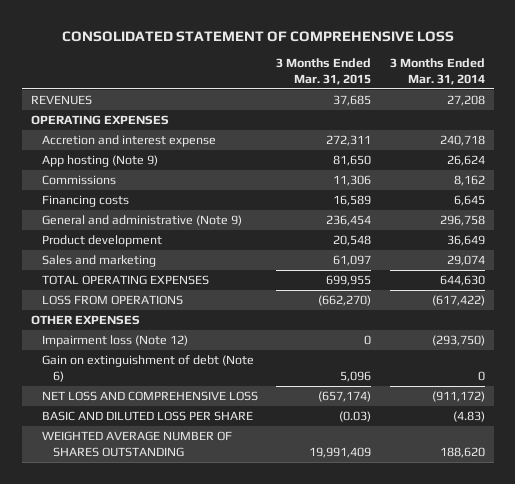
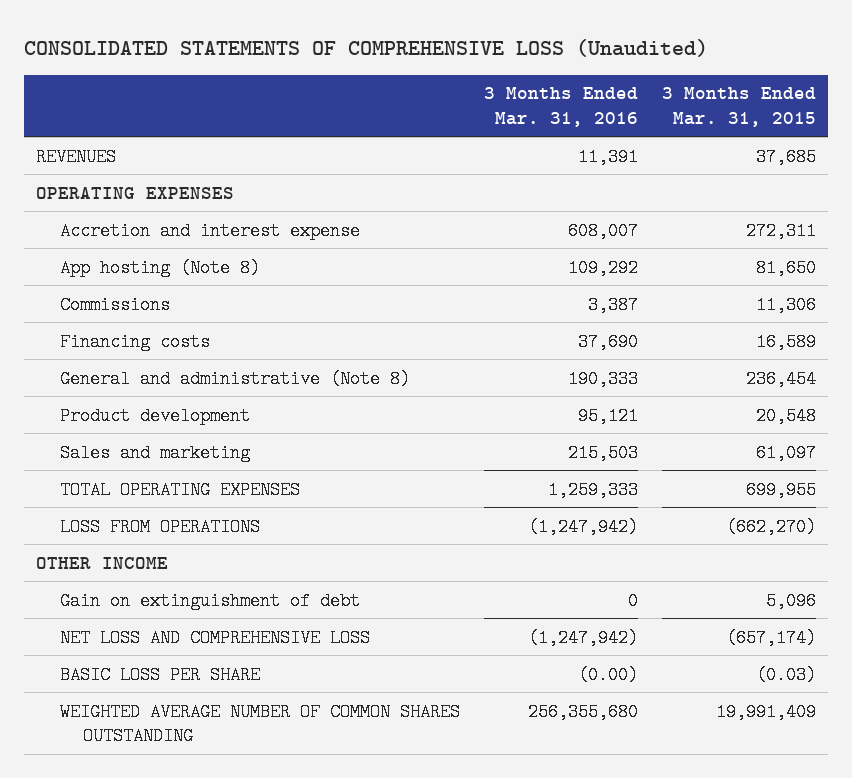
[61,30,454,42] CONSOLIDATED STATEMENT OF COMPREHENSIVE LOSS -> [24,38,709,57] CONSOLIDATED STATEMENTS OF COMPREHENSIVE LOSS (Unaudited)
[389,58,485,85] 3 Months Ended Mar. 31, 2014 -> none
none -> [483,87,638,127] 3 Months Ended Mar. 31, 2016
[41,154,158,167] App hosting (Note 9) -> [59,258,260,277] App hosting (Note 8)
[41,214,242,226] General and administrative (Note 9) -> [59,369,410,388] General and administrative (Note 8)
[41,334,188,347] Impairment loss (Note 12) -> none
[30,314,140,325] OTHER EXPENSES -> [36,556,169,569] OTHER INCOME
[41,354,254,382] Gain on extinguishment of debt (Note 6) -> [59,591,360,610] Gain on extinguishment of debt
[41,410,253,421] BASIC AND DILUTED LOSS PER SHARE -> [59,665,260,684] BASIC LOSS PER SHARE
[41,430,232,457] WEIGHTED AVERAGE NUMBER OF SHARES OUTSTANDING -> [59,702,460,746] WEIGHTED AVERAGE NUMBER OF COMMON SHARES OUTSTANDING

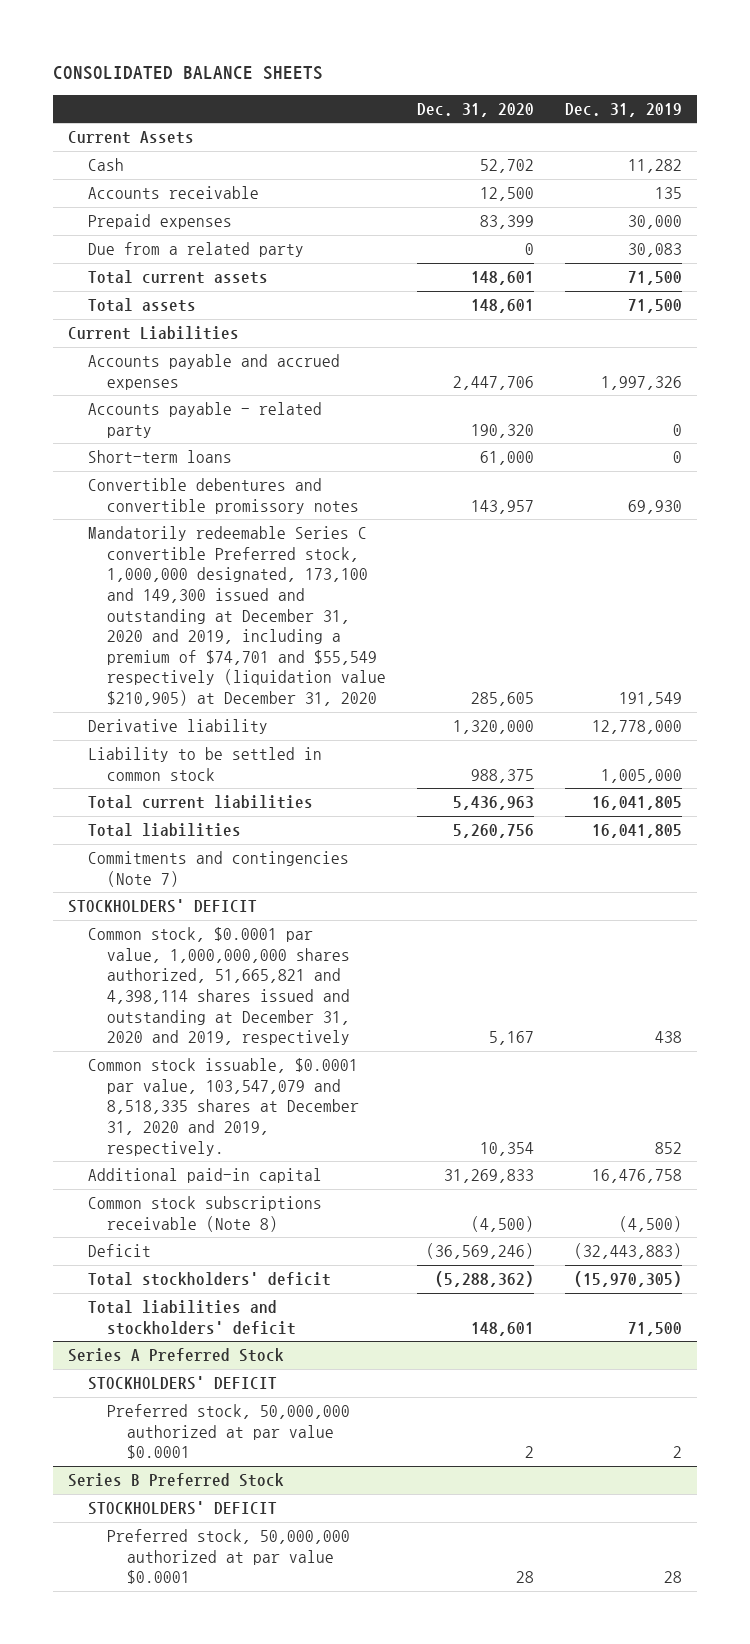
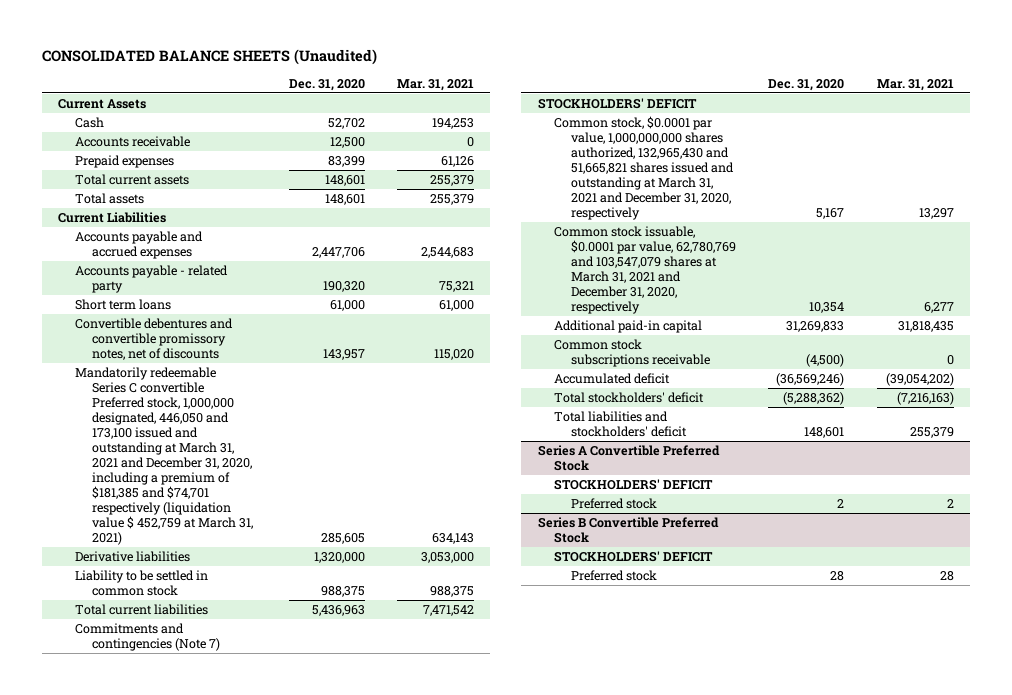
[52,66,323,81] CONSOLIDATED BALANCE SHEETS -> [41,49,377,66] CONSOLIDATED BALANCE SHEETS (Unaudited)
[564,102,682,117] Dec. 31, 2019 -> none
none -> [397,78,475,91] Mar. 31, 2021
[87,242,304,258] Due from a related party -> none
[87,450,232,464] Short-term loans -> [74,299,171,311] Short term loans
[87,478,360,514] Convertible debentures and convertible promissory notes -> [74,318,233,361] Convertible debentures and convertible promissory notes, net of discounts
[87,526,387,707] Mandatorily redeemable Series C convertible Preferred stock, 1,000,000 designated, 173,100 and 149,300 issued and outstanding at December 31, 2020 and 2019, including a premium of $74,701 and $55,549 respectively (liquidation value $210,905) at December 31, 2020 -> [74,367,253,545] Mandatorily redeemable Series C convertible Preferred stock, 1,000,000 designated, 446,050 and 173,100 issued and outstanding at March 31, 2021 and December 31, 2020, including a premium of $181,385 and $74,701 respectively (liquidation value $ 452,759 at March 31, 2021)
[87,719,268,735] Derivative liability -> [74,551,190,563] Derivative liabilities
[87,823,241,838] Total liabilities -> none
[87,927,351,1046] Common stock, $0.0001 par value, 1,000,000,000 shares authorized, 51,665,821 and 4,398,114 shares issued and outstanding at December 31, 2020 and 2019, respectively -> [554,116,735,220] Common stock, $0.0001 par value, 1,000,000,000 shares authorized, 132,965,430 and 51,665,821 shares issued and outstanding at March 31, 2021 and December 31, 2020, respectively
[87,1058,360,1156] Common stock issuable, $0.0001 par value, 103,547,079 and 8,518,335 shares at December 31, 2020 and 2019, respectively. -> [554,226,737,315] Common stock issuable, $0.0001 par value, 62,780,769 and 103,547,079 shares at March 31, 2021 and December 31, 2020, respectively
[87,1196,322,1232] Common stock subscriptions receivable (Note 8) -> [554,339,711,368] Common stock subscriptions receivable
[87,1244,151,1258] Deficit -> [554,373,671,385] Accumulated deficit
[68,1348,285,1363] Series A Preferred Stock -> [537,445,720,472] Series A Convertible Preferred Stock
[107,1404,351,1460] Preferred stock, 50,000,000 authorized at par value $0.0001 -> [571,498,658,510] Preferred stock
[68,1473,285,1488] Series B Preferred Stock -> [537,517,719,544] Series B Convertible Preferred Stock
[107,1529,351,1585] Preferred stock, 50,000,000 authorized at par value $0.0001 -> [571,570,658,582] Preferred stock

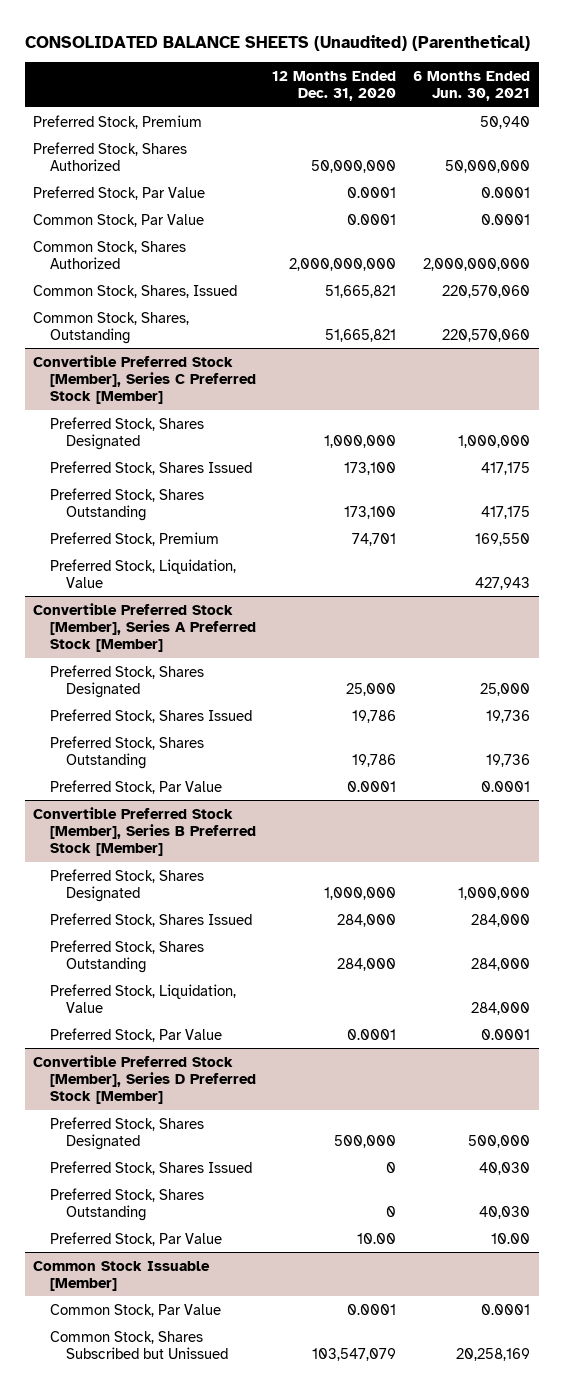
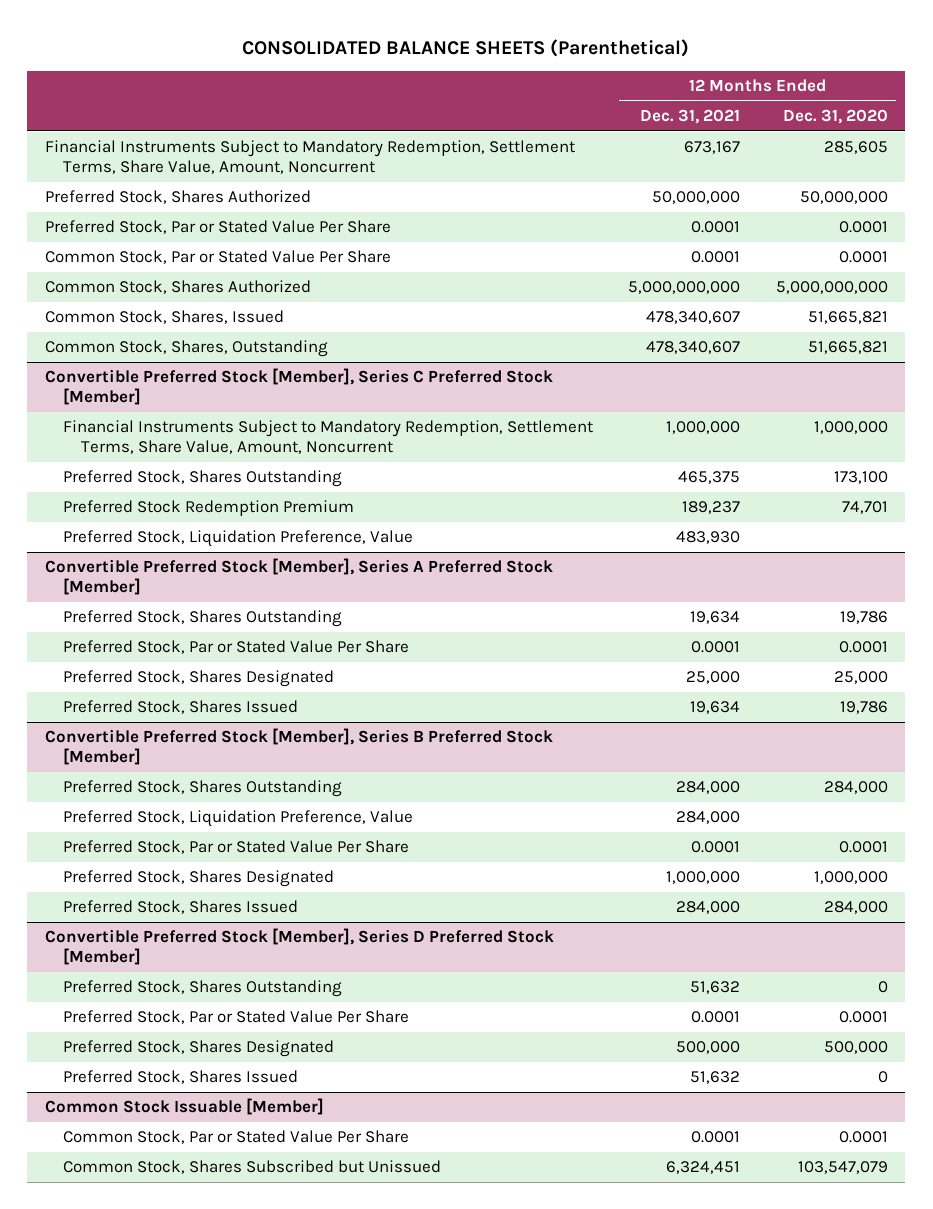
[24,34,530,51] CONSOLIDATED BALANCE SHEETS (Unaudited) (Parenthetical) -> [242,39,690,58] CONSOLIDATED BALANCE SHEETS (Parenthetical)
[413,70,531,102] 6 Months Ended Jun. 30, 2021 -> none
none -> [640,109,741,125] Dec. 31, 2021
[33,114,203,129] Preferred Stock, Premium -> none
none -> [45,140,576,175] Financial Instruments Subject to Mandatory Redemption, Settlement Terms, Share Value, Amount, Noncurrent
[33,185,206,200] Preferred Stock, Par Value -> [45,220,392,235] Preferred Stock, Par or Stated Value Per Share
[33,213,205,227] Common Stock, Par Value -> [45,250,392,265] Common Stock, Par or Stated Value Per Share
[289,257,397,271] 2,000,000,000 -> [775,281,888,295] 5,000,000,000
[49,416,204,450] Preferred Stock, Shares Designated -> none
[49,460,252,475] Preferred Stock, Shares Issued -> none
none -> [63,420,594,455] Financial Instruments Subject to Mandatory Redemption, Settlement Terms, Share Value, Amount, Noncurrent
[49,531,219,546] Preferred Stock, Premium -> [63,500,355,517] Preferred Stock Redemption Premium
[49,558,236,588] Preferred Stock, Liquidation, Value -> [63,530,414,548] Preferred Stock, Liquidation Preference, Value
[49,735,204,769] Preferred Stock, Shares Outstanding -> [63,610,343,628] Preferred Stock, Shares Outstanding
none -> [63,640,410,655] Preferred Stock, Par or Stated Value Per Share
[49,779,222,794] Preferred Stock, Par Value -> none
[49,939,204,973] Preferred Stock, Shares Outstanding -> [63,780,343,798] Preferred Stock, Shares Outstanding
none -> [63,810,414,828] Preferred Stock, Liquidation Preference, Value
none -> [63,840,410,855] Preferred Stock, Par or Stated Value Per Share
[49,983,236,1013] Preferred Stock, Liquidation, Value -> none
[49,1027,222,1042] Preferred Stock, Par Value -> none
[49,1187,204,1221] Preferred Stock, Shares Outstanding -> [63,980,343,998] Preferred Stock, Shares Outstanding
none -> [63,1010,410,1025] Preferred Stock, Par or Stated Value Per Share
[49,1231,222,1246] Preferred Stock, Par Value -> none
[49,1303,221,1317] Common Stock, Par Value -> [63,1130,410,1145] Common Stock, Par or Stated Value Per Share

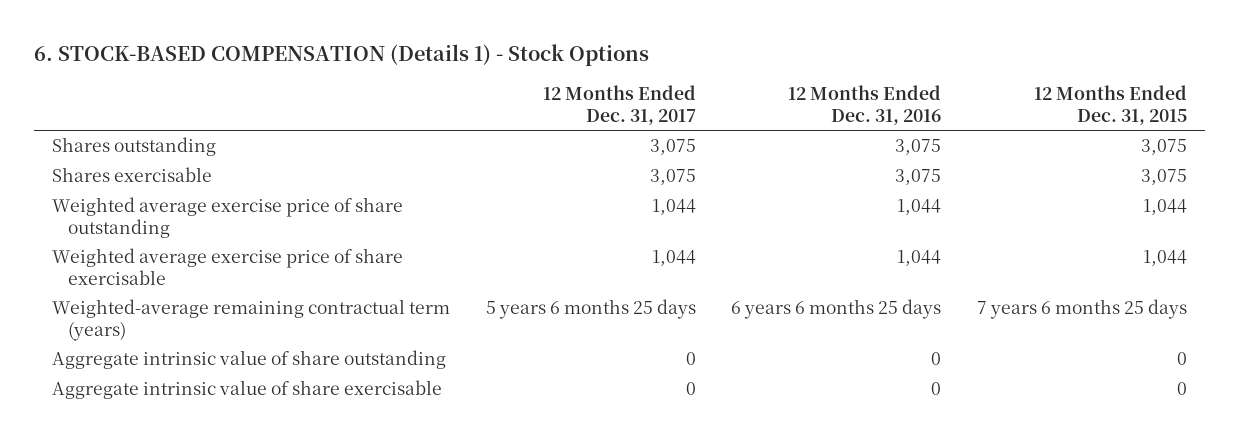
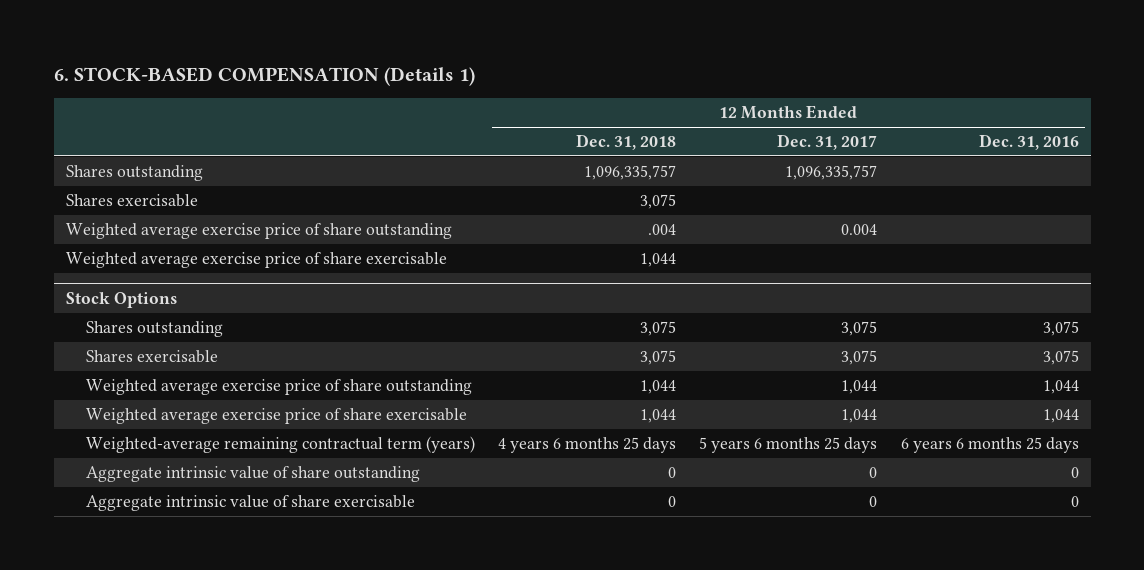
[34,44,650,67] 6. STOCK-BASED COMPENSATION (Details 1) - Stock Options -> [53,66,475,86] 6. STOCK-BASED COMPENSATION (Details 1)
[1034,85,1188,125] 12 Months Ended Dec. 31, 2015 -> none
none -> [576,134,677,151] Dec. 31, 2018
none -> [65,165,203,182] Shares outstanding
none -> [65,194,198,208] Shares exercisable
none -> [65,223,452,240] Weighted average exercise price of share outstanding
none -> [65,252,447,269] Weighted average exercise price of share exercisable
none -> [65,292,177,309] Stock Options

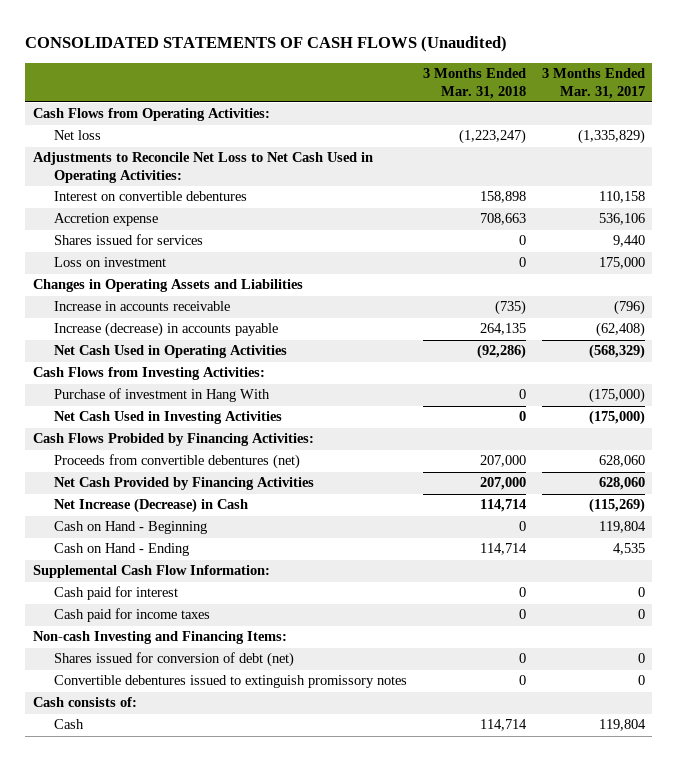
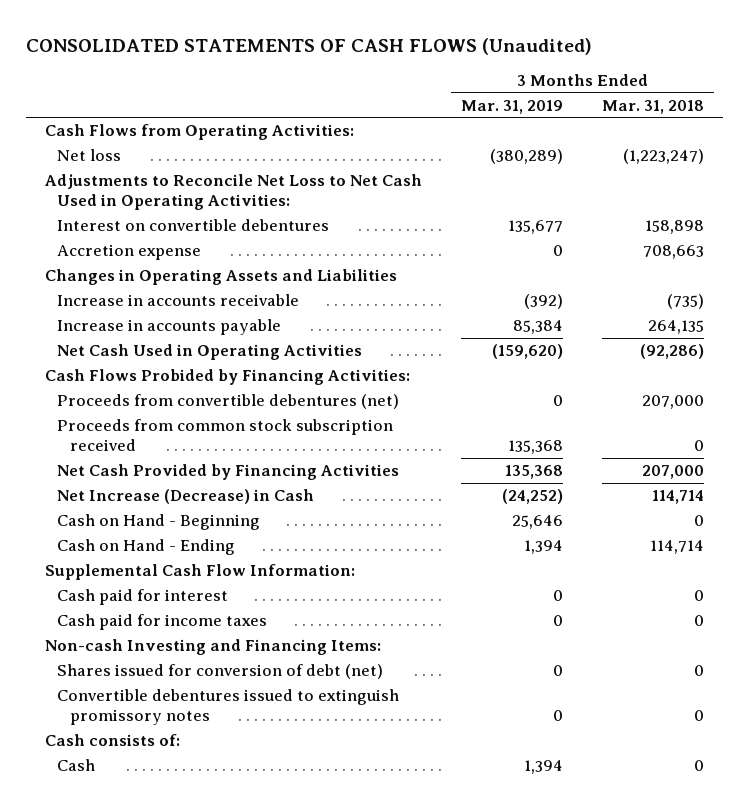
[541,68,645,99] 3 Months Ended Mar. 31, 2017 -> none
none -> [461,99,564,114] Mar. 31, 2019
[54,234,204,246] Shares issued for services -> none
[54,257,167,268] Loss on investment -> none
[54,322,279,338] Increase (decrease) in accounts payable -> [57,319,282,336] Increase in accounts payable
[33,367,266,381] Cash Flows from Investing Activities: -> none
[54,388,271,403] Purchase of investment in Hang With -> none
[54,411,283,425] Net Cash Used in Investing Activities -> none
none -> [57,419,394,452] Proceeds from common stock subscription received
[479,719,527,732] 114,714 -> [694,760,705,772] 0

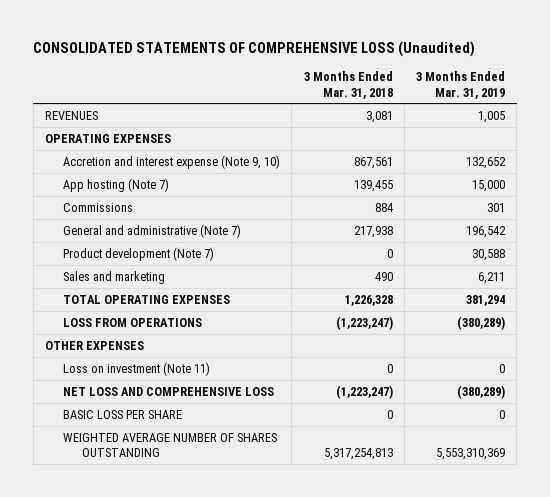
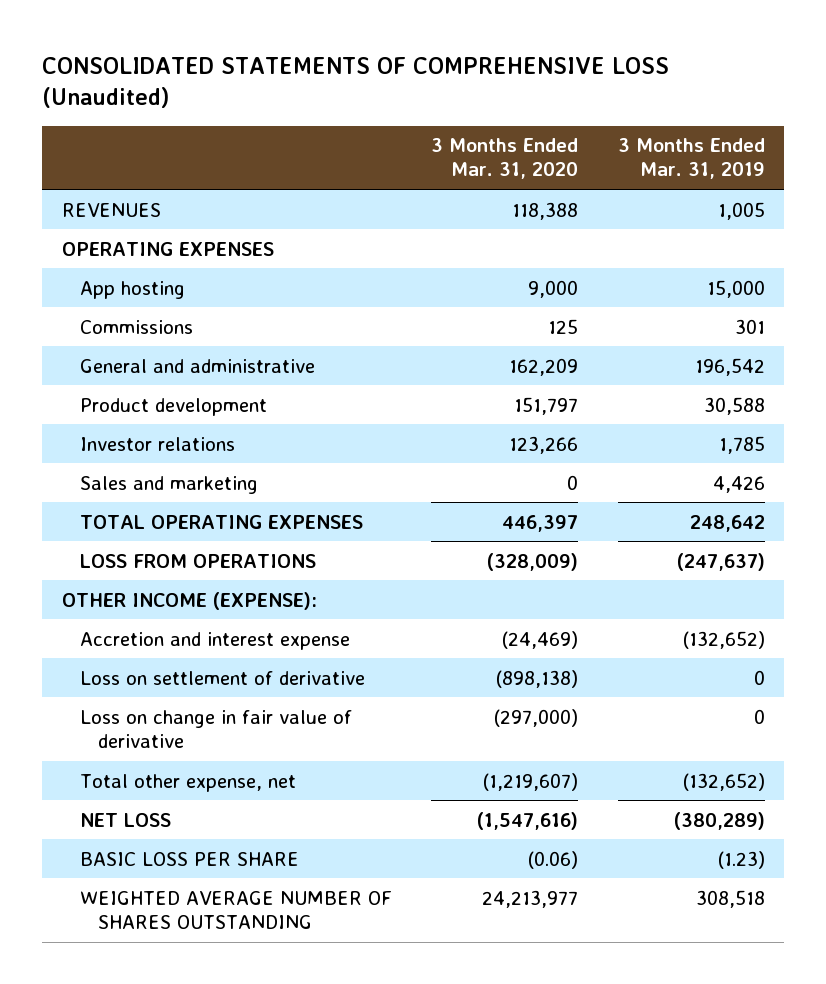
[303,70,393,99] 3 Months Ended Mar. 31, 2018 -> none
none -> [431,138,579,180] 3 Months Ended Mar. 31, 2020
[63,154,281,169] Accretion and interest expense (Note 9, 10) -> none
[63,177,170,192] App hosting (Note 7) -> [79,280,185,299] App hosting
[44,340,144,350] OTHER EXPENSES -> none
[63,361,211,376] Loss on investment (Note 11) -> none
[63,223,242,238] General and administrative (Note 7) -> [79,358,315,373] General and administrative
[63,246,215,261] Product development (Note 7) -> [79,397,267,416] Product development
none -> [79,436,235,451] Investor relations
[478,271,506,284] 6,211 -> [712,475,765,493] 4,426
[466,294,506,306] 381,294 -> [689,514,765,532] 248,642
[457,315,506,330] (380,289) -> [676,552,765,571] (247,637)
none -> [61,591,317,610] OTHER INCOME (EXPENSE):
none -> [79,631,350,650] Accretion and interest expense
none -> [79,670,365,685] Loss on settlement of derivative
none -> [79,709,352,748] Loss on change in fair value of derivative
none -> [79,773,296,792] Total other expense, net
[63,386,275,396] NET LOSS AND COMPREHENSIVE LOSS -> [79,812,171,827] NET LOSS
[499,409,506,419] 0 -> [717,850,765,869] (1.23)
[436,448,506,461] 5,553,310,369 -> [695,889,765,908] 308,518

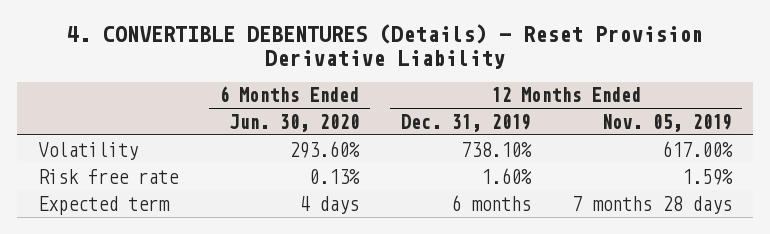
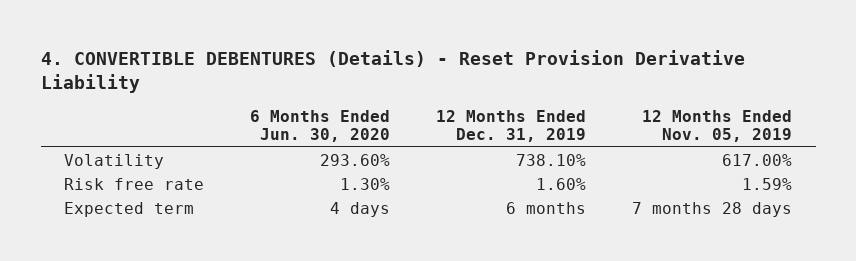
[309,168,361,184] 0.13% -> [339,177,390,190] 1.30%

